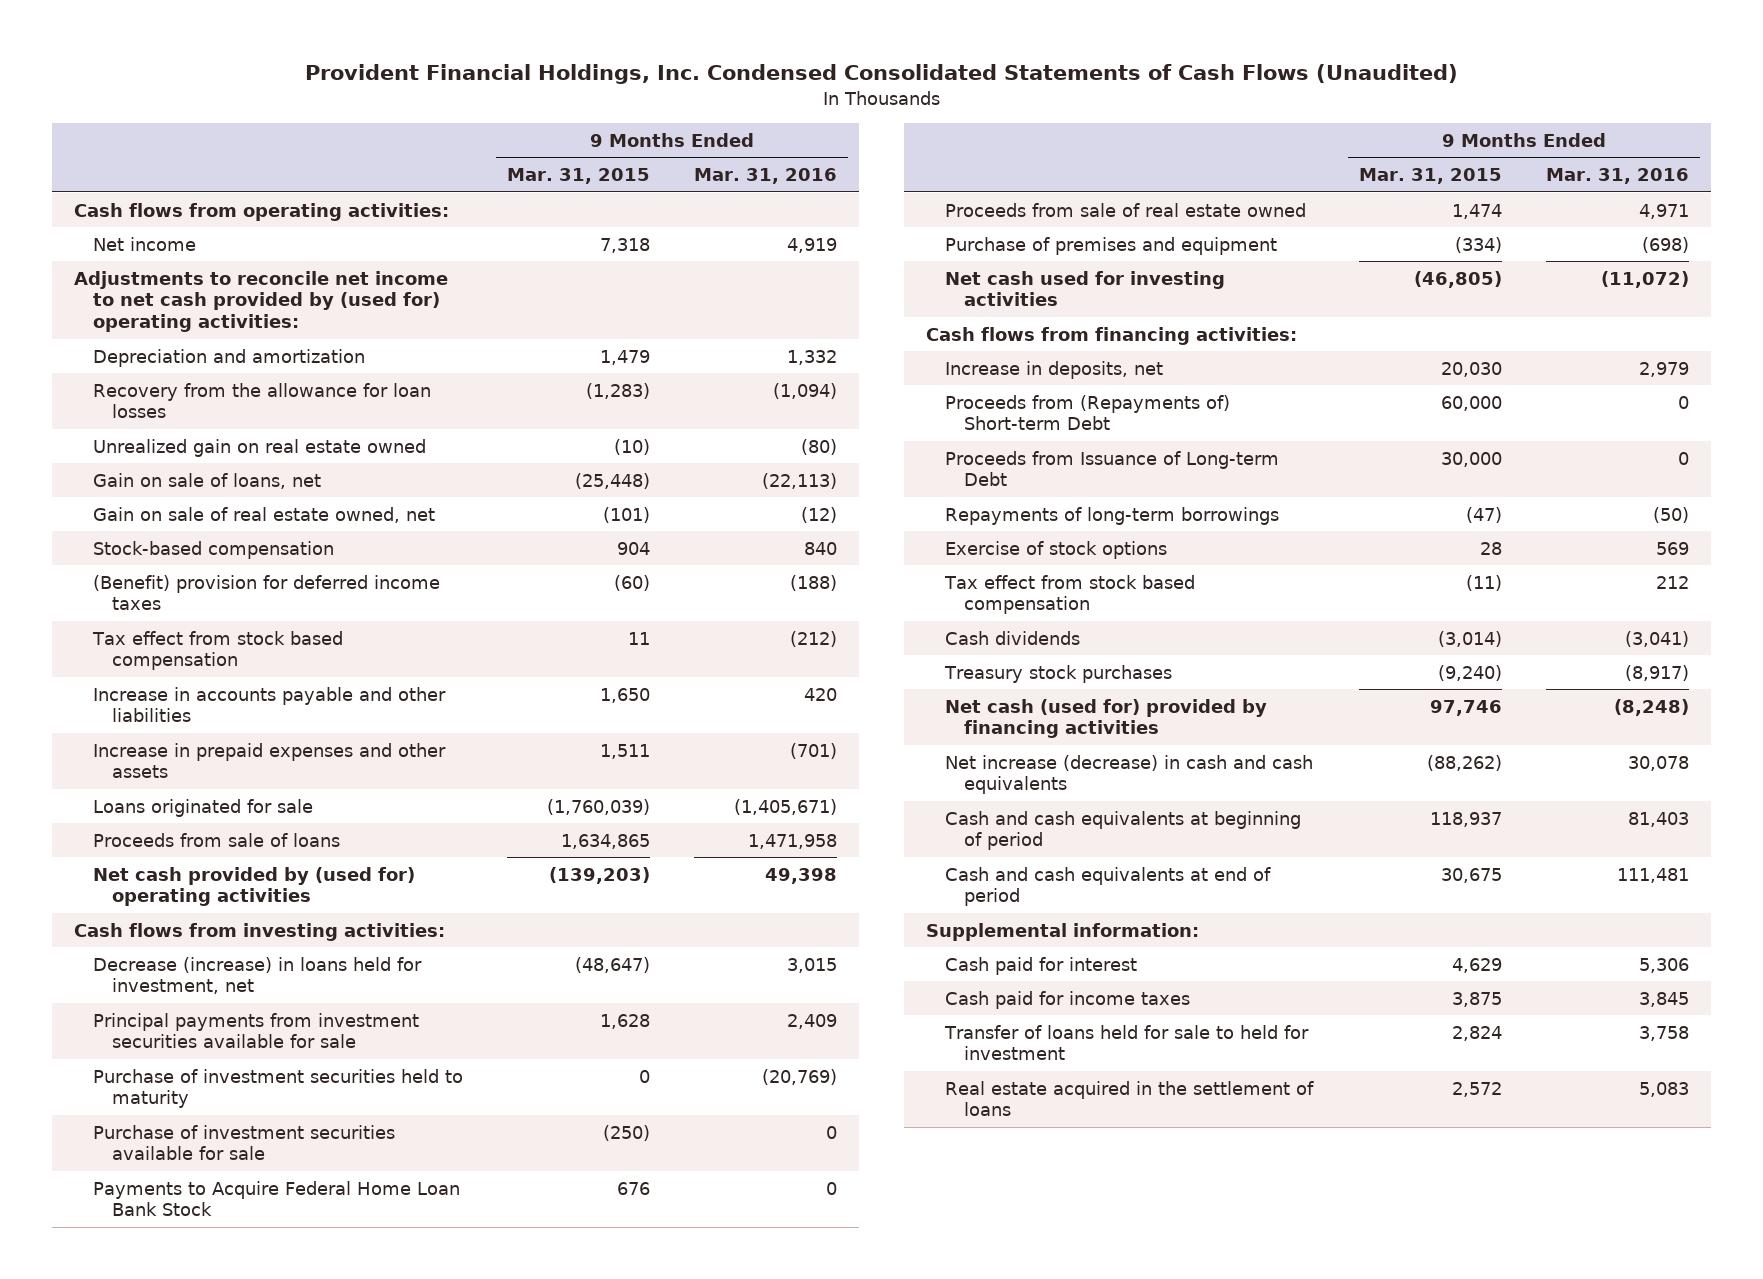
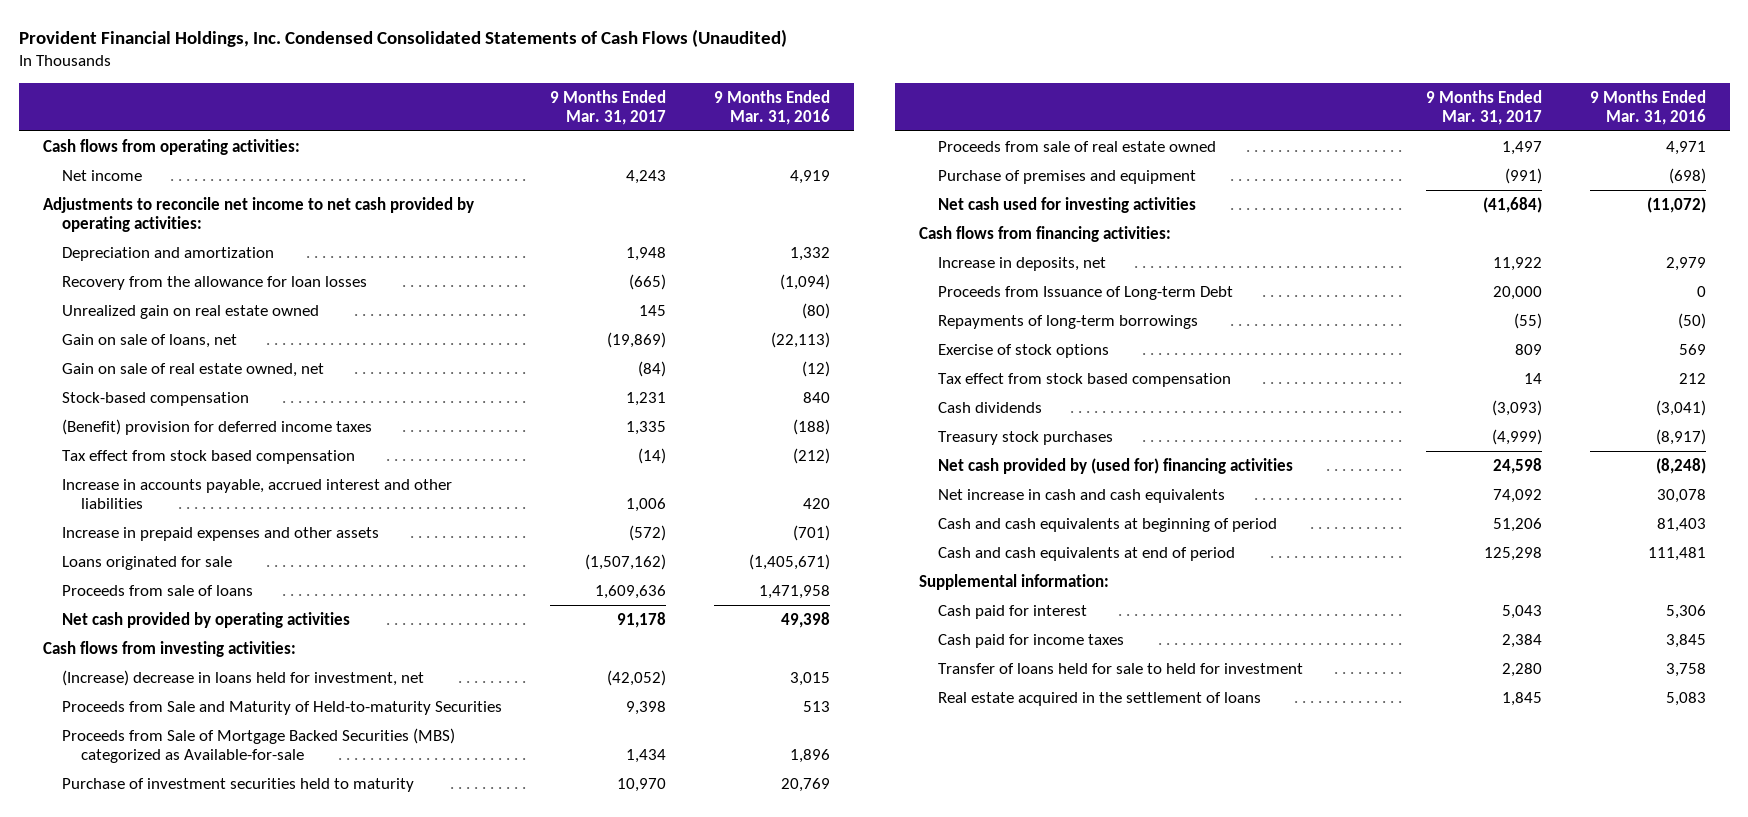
[507,168,651,185] Mar. 31, 2015 -> none
none -> [549,89,666,125] 9 Months Ended Mar. 31, 2017
[74,270,449,333] Adjustments to reconcile net income to net cash provided by (used for) operating activities: -> [42,196,474,232] Adjustments to reconcile net income to net cash provided by operating activities:
[93,686,447,723] Increase in accounts payable and other liabilities -> [61,478,452,509] Increase in accounts payable, accrued interest and other liabilities
[93,866,416,907] Net cash provided by (used for) operating activities -> [61,611,350,628] Net cash provided by operating activities
[93,1012,420,1049] Principal payments from investment securities available for sale -> none
[93,1124,396,1161] Purchase of investment securities available for sale -> none
[93,1180,461,1217] Payments to Acquire Federal Home Loan Bank Stock -> none
[93,956,423,995] Decrease (increase) in loans held for investment, net -> [61,669,424,686] (Increase) decrease in loans held for investment, net
none -> [61,700,502,715] Proceeds from Sale and Maturity of Held-to-maturity Securities
none -> [61,727,455,763] Proceeds from Sale of Mortgage Backed Securities (MBS) categorized as Available-for-sale
[761,1068,837,1085] (20,769) -> [780,777,830,792] 20,769
[945,394,1231,431] Proceeds from (Repayments of) Short-term Debt -> none
[945,698,1268,739] Net cash (used for) provided by financing activities -> [937,457,1293,474] Net cash provided by (used for) financing activities
[945,754,1314,795] Net increase (decrease) in cash and cash equivalents -> [937,488,1225,503] Net increase in cash and cash equivalents

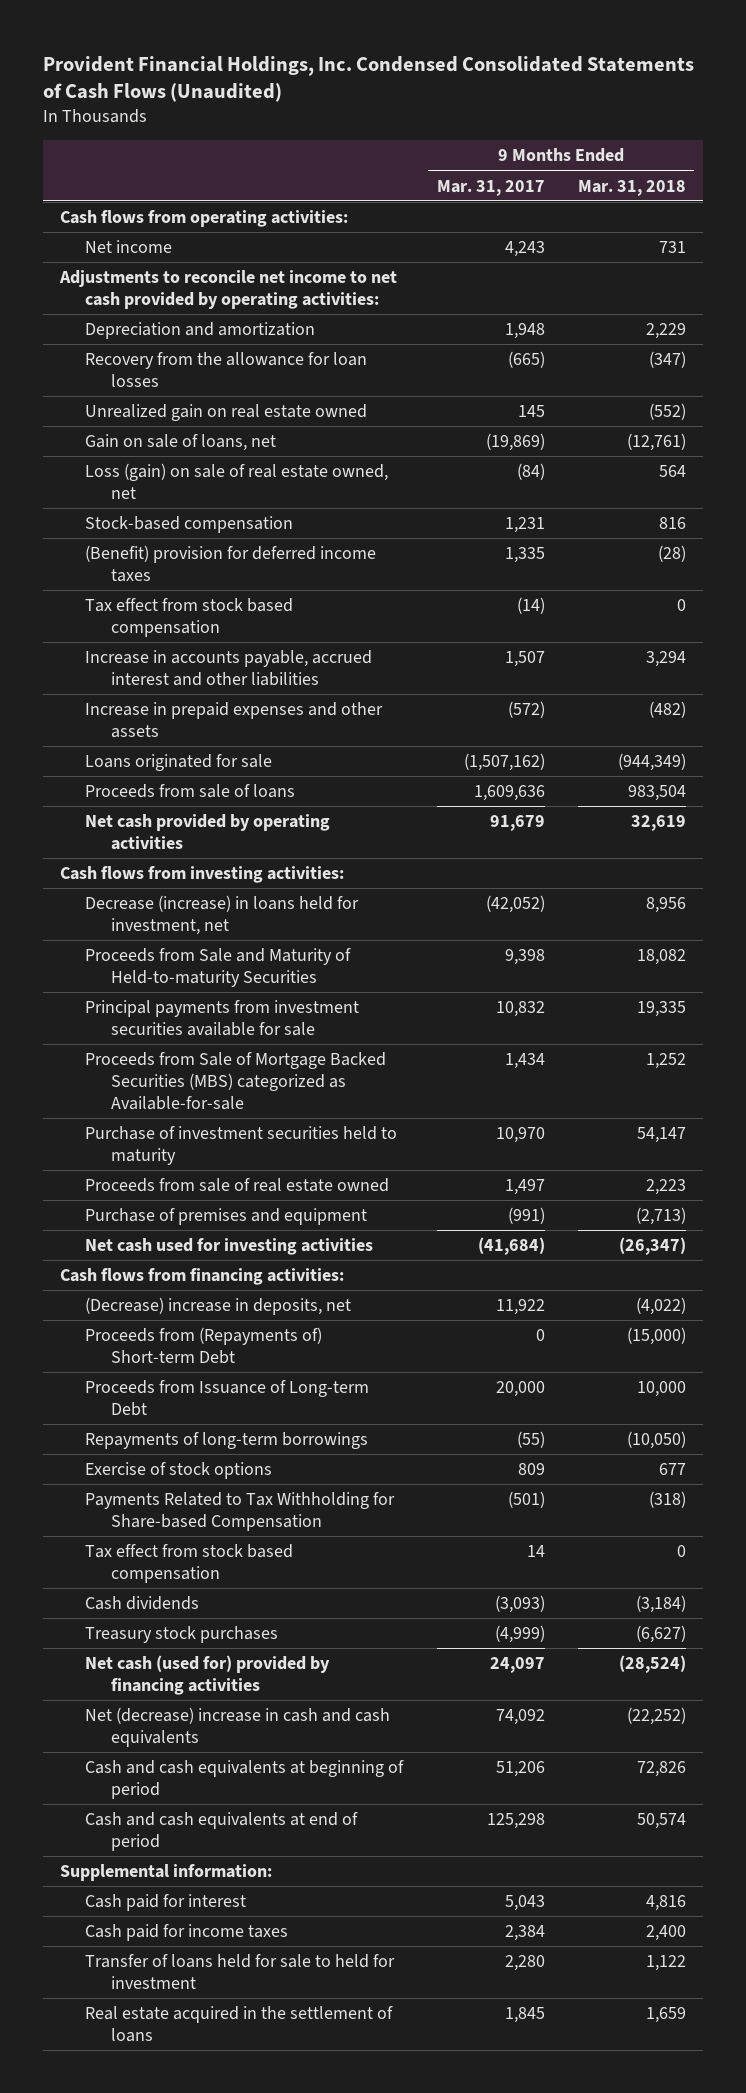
[713,89,830,125] 9 Months Ended Mar. 31, 2016 -> none
none -> [577,179,686,196] Mar. 31, 2018
[61,362,324,377] Gain on sale of real estate owned, net -> [85,463,389,499] Loss (gain) on sale of real estate owned, net
[625,497,666,512] 1,006 -> [504,651,545,668] 1,507
[616,611,666,628] 91,178 -> [489,815,545,832] 91,679
[61,669,424,686] (Increase) decrease in loans held for investment, net -> [85,895,360,935] Decrease (increase) in loans held for investment, net
none -> [85,1000,360,1036] Principal payments from investment securities available for sale
[937,256,1106,271] Increase in deposits, net -> [85,1297,352,1316] (Decrease) increase in deposits, net
none -> [85,1327,323,1364] Proceeds from (Repayments of) Short-term Debt
none -> [85,1492,396,1531] Payments Related to Tax Withholding for Share-based Compensation
[937,457,1293,474] Net cash provided by (used for) financing activities -> [85,1655,331,1695] Net cash (used for) provided by financing activities
[1492,457,1542,474] 24,598 -> [489,1657,545,1674] 24,097
[937,488,1225,503] Net increase in cash and cash equivalents -> [85,1707,391,1747] Net (decrease) increase in cash and cash equivalents

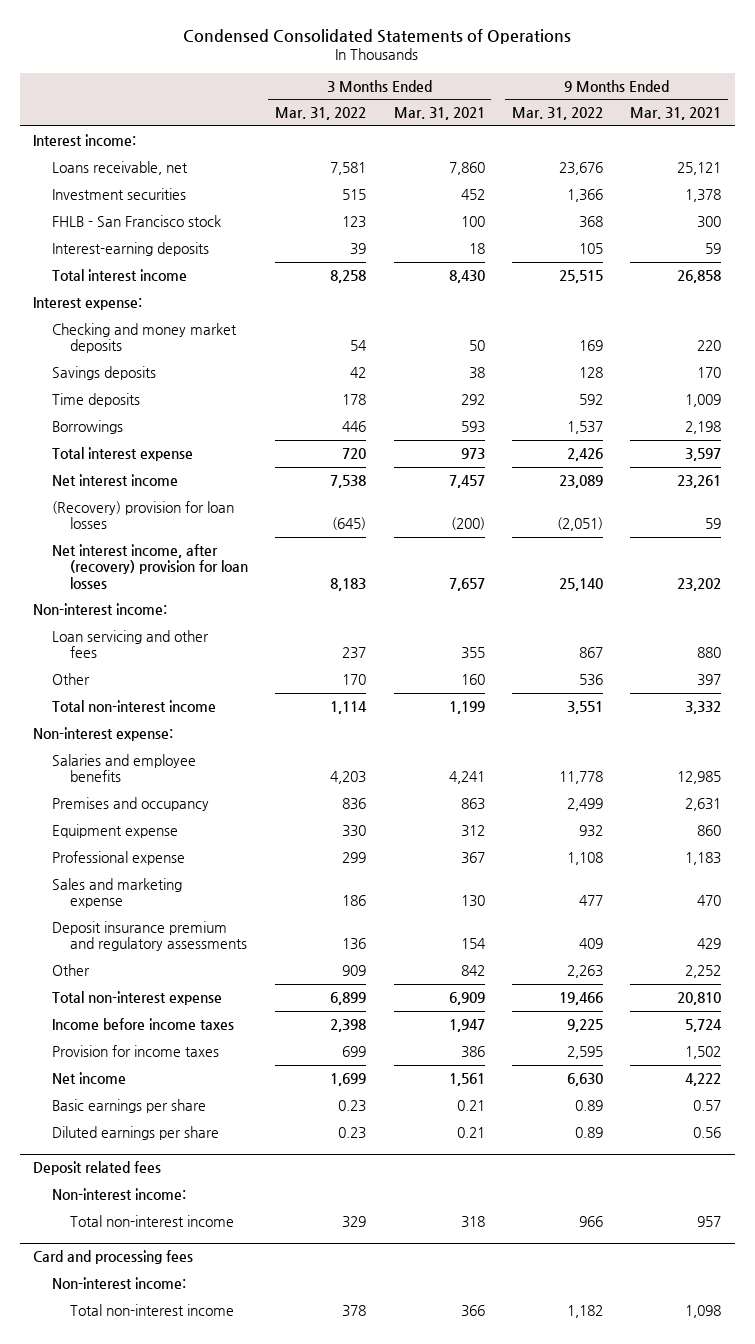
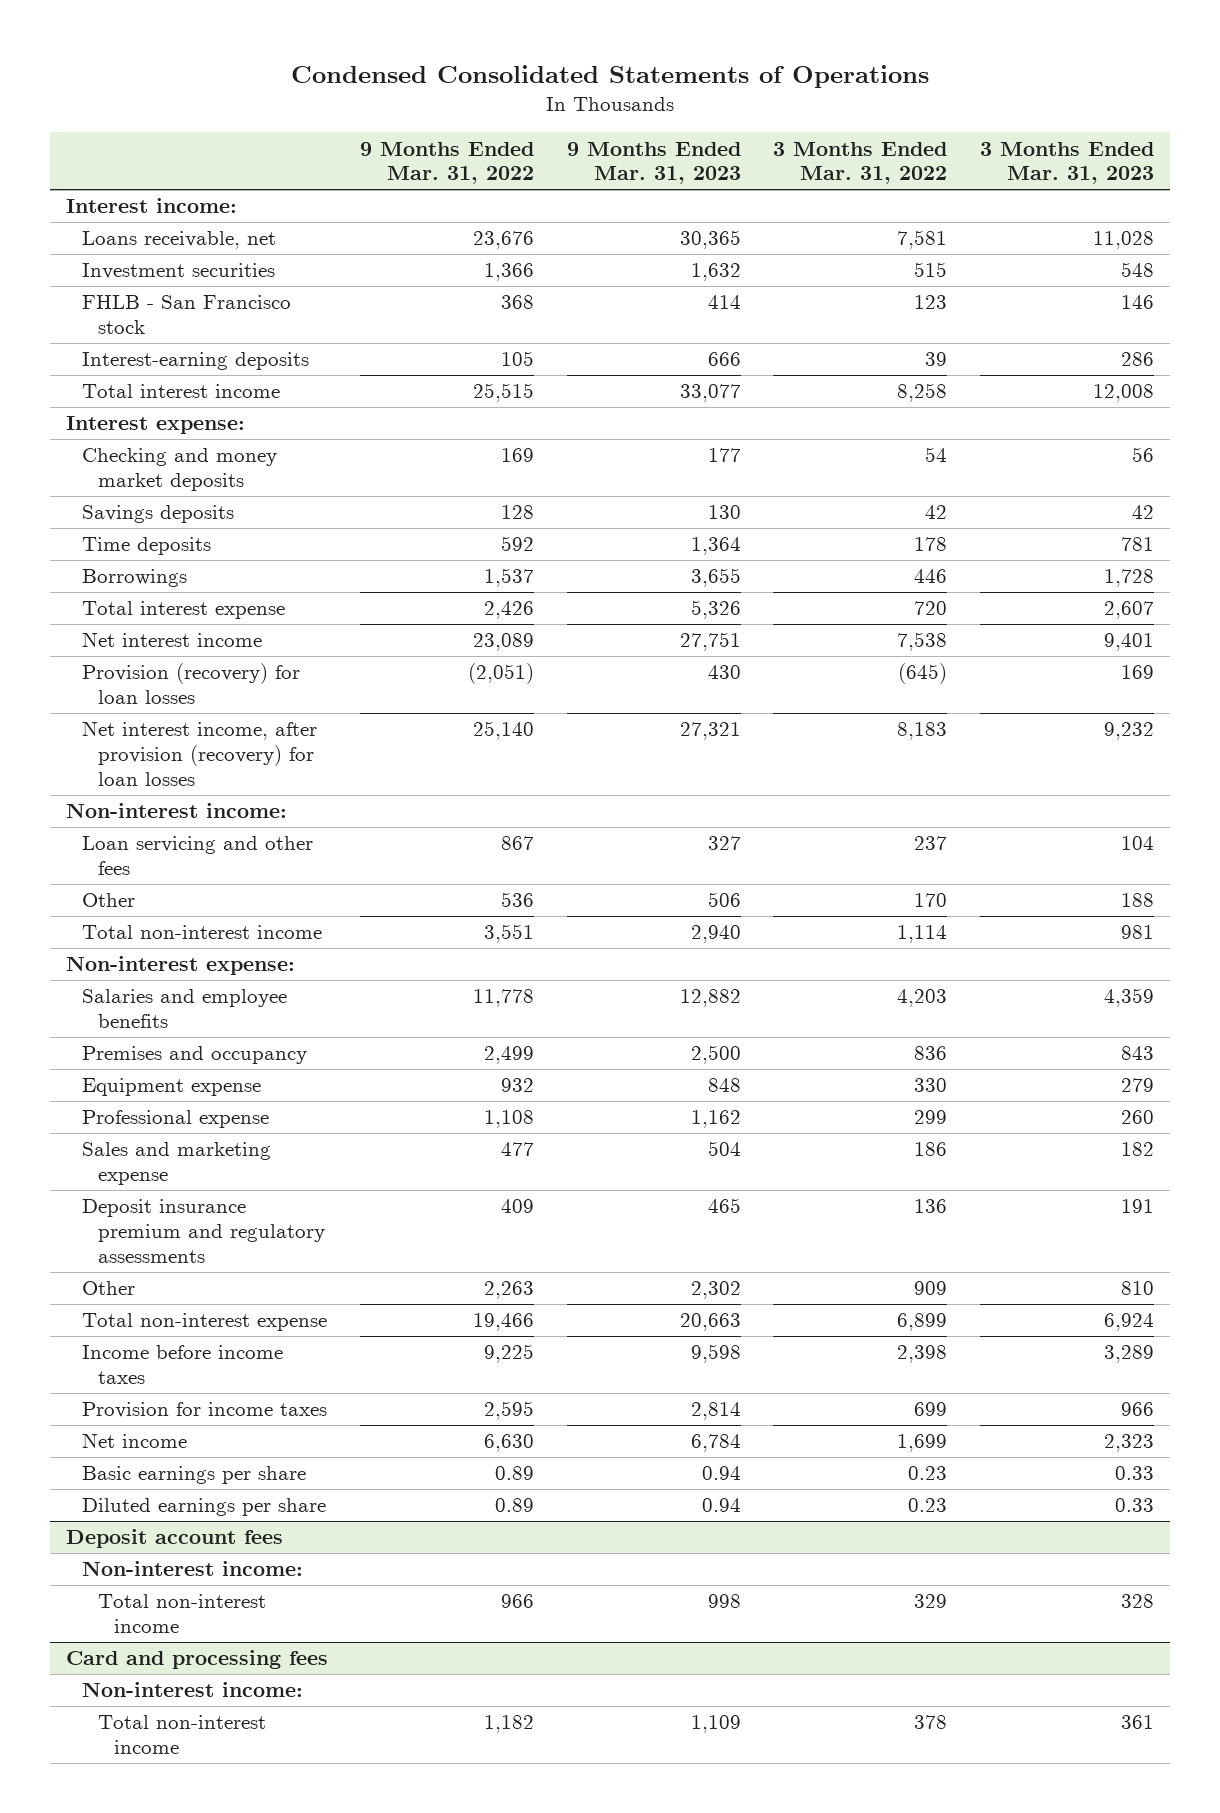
[393,107,485,121] Mar. 31, 2021 -> none
[630,107,722,121] Mar. 31, 2021 -> none
none -> [566,141,741,185] 9 Months Ended Mar. 31, 2023
none -> [979,141,1154,185] 3 Months Ended Mar. 31, 2023
[51,501,234,530] (Recovery) provision for loan losses -> [81,663,300,705] Provision (recovery) for loan losses
[51,544,248,589] Net interest income, after (recovery) provision for loan losses -> [81,721,317,787] Net interest income, after provision (recovery) for loan losses
[33,1161,162,1176] Deposit related fees -> [65,1529,283,1549] Deposit account fees

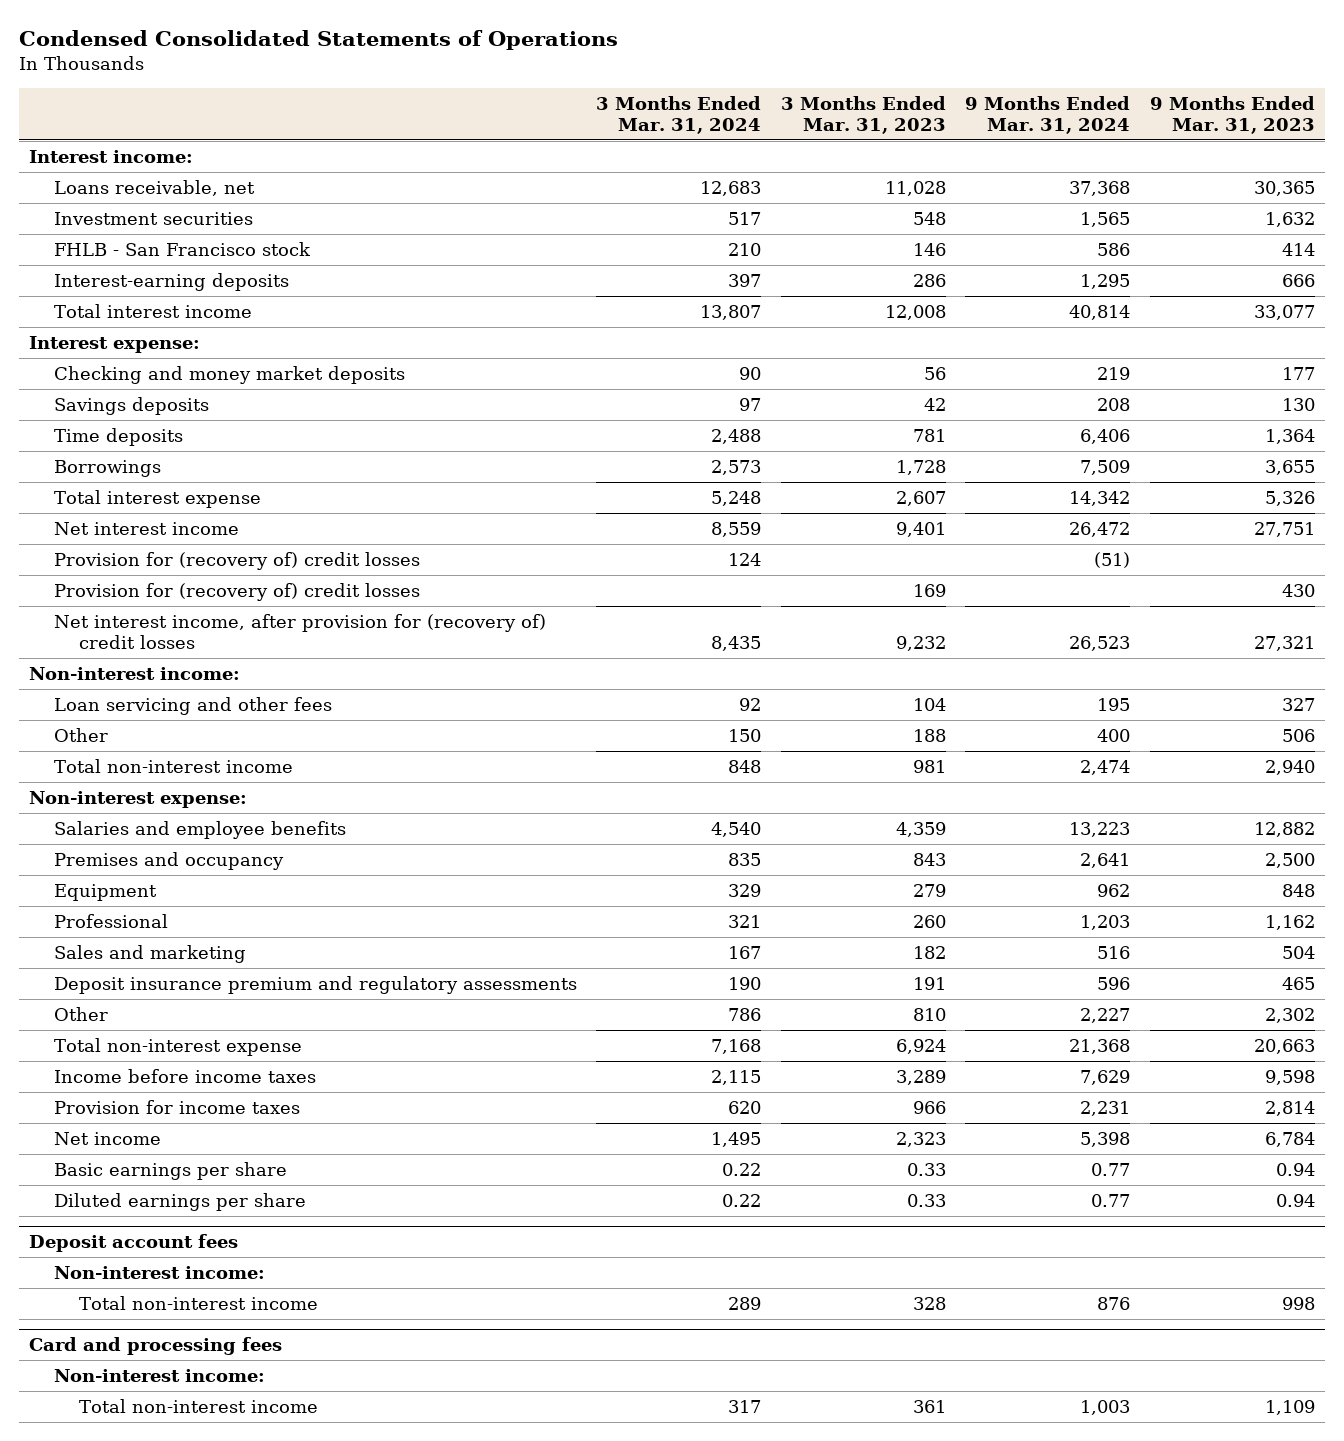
[360,141,535,185] 9 Months Ended Mar. 31, 2022 -> none
[773,141,948,185] 3 Months Ended Mar. 31, 2022 -> none
none -> [596,95,762,135] 3 Months Ended Mar. 31, 2024
none -> [965,95,1131,135] 9 Months Ended Mar. 31, 2024
none -> [54,551,421,570] Provision for (recovery of) credit losses
[81,663,300,705] Provision (recovery) for loan losses -> [54,582,421,601] Provision for (recovery of) credit losses
[81,721,317,787] Net interest income, after provision (recovery) for loan losses -> [54,613,547,650] Net interest income, after provision for (recovery of) credit losses
[81,1078,261,1097] Equipment expense -> [54,883,158,901] Equipment
[81,1110,269,1129] Professional expense -> [54,913,169,928] Professional
[81,1142,271,1186] Sales and marketing expense -> [54,944,247,963] Sales and marketing

